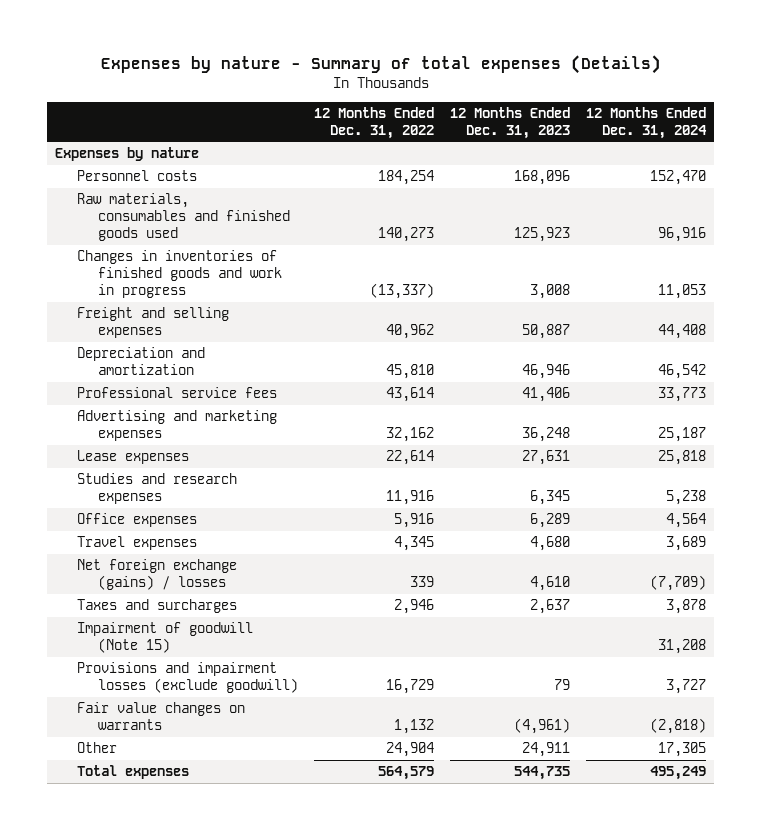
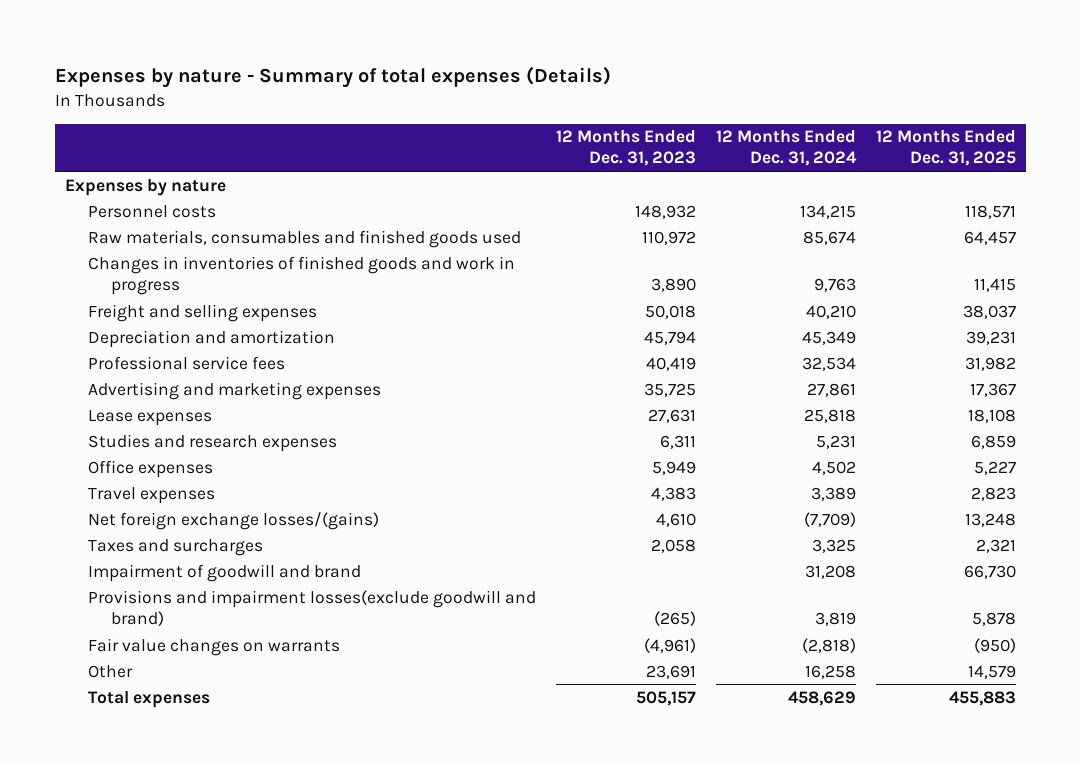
[314,106,435,139] 12 Months Ended Dec. 31, 2022 -> none
none -> [876,130,1017,167] 12 Months Ended Dec. 31, 2025
[514,170,571,186] 168,096 -> [635,204,697,219] 148,932
[650,170,707,186] 152,470 -> [800,204,857,219] 134,215
[514,226,571,242] 125,923 -> [642,230,697,245] 110,972
[658,226,707,242] 96,916 -> [803,230,857,245] 85,674
[530,283,571,299] 3,008 -> [651,277,697,292] 3,890
[658,283,707,299] 11,053 -> [814,277,857,292] 9,763
[522,324,571,340] 50,887 -> [645,304,697,319] 50,018
[658,324,707,340] 44,408 -> [806,304,857,319] 40,210
[522,364,571,380] 46,946 -> [644,330,697,345] 45,794
[658,364,707,380] 46,542 -> [802,330,857,345] 45,349
[522,387,571,403] 41,406 -> [646,356,697,371] 40,419
[658,387,707,403] 33,773 -> [802,356,857,371] 32,534
[522,427,571,443] 36,248 -> [644,382,697,397] 35,725
[658,427,707,443] 25,187 -> [807,382,857,397] 27,861
[530,490,571,506] 6,345 -> [660,434,697,449] 6,311
[666,490,707,506] 5,238 -> [816,434,857,449] 5,231
[530,513,571,529] 6,289 -> [652,460,697,475] 5,949
[666,513,707,529] 4,564 -> [812,460,857,475] 4,502
[530,536,571,552] 4,680 -> [651,486,697,501] 4,383
[666,536,707,552] 3,689 -> [811,486,857,501] 3,389
[76,559,237,591] Net foreign exchange (gains) / losses -> [88,511,380,530] Net foreign exchange losses/(gains)
[530,599,571,615] 2,637 -> [651,538,697,553] 2,058
[666,599,707,615] 3,878 -> [812,538,857,553] 3,325
[76,622,253,654] Impairment of goodwill (Note 15) -> [88,563,362,582] Impairment of goodwill and brand
[76,662,299,694] Provisions and impairment losses (exclude goodwill) -> [88,589,537,626] Provisions and impairment losses(exclude goodwill and brand)
[554,679,571,691] 79 -> [654,610,697,626] (265)
[666,679,707,695] 3,727 -> [815,611,857,626] 3,819
[522,742,571,758] 24,911 -> [646,664,697,679] 23,691
[658,742,707,758] 17,305 -> [805,664,857,679] 16,258
[514,766,571,781] 544,735 -> [636,690,697,706] 505,157
[650,766,707,781] 495,249 -> [788,690,857,706] 458,629

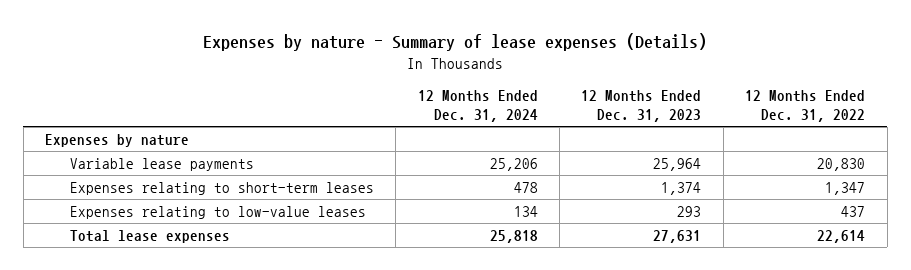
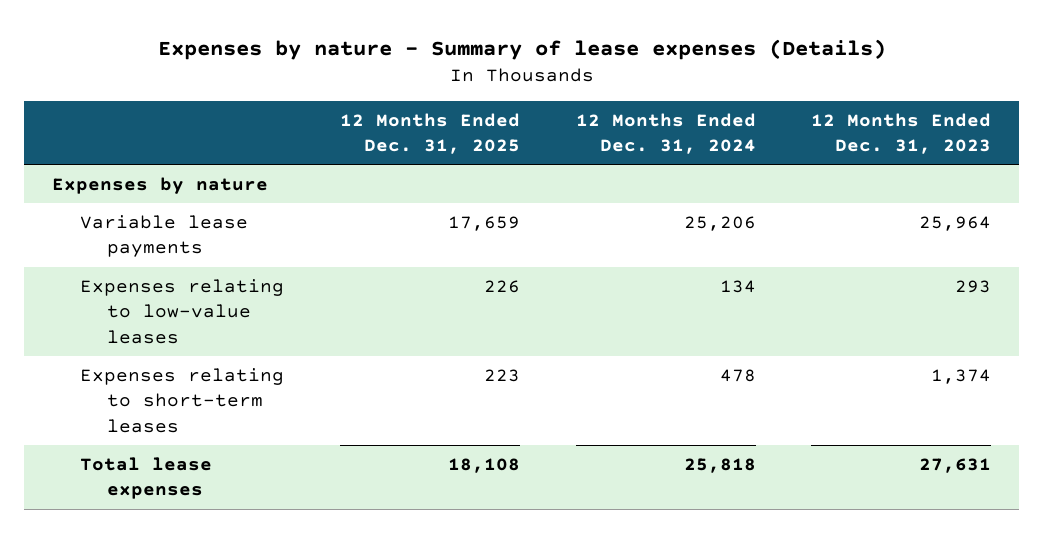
[745,89,866,123] 12 Months Ended Dec. 31, 2022 -> none
none -> [339,112,520,154] 12 Months Ended Dec. 31, 2025
[69,181,374,195] Expenses relating to short-term leases -> [79,367,284,433] Expenses relating to short-term leases

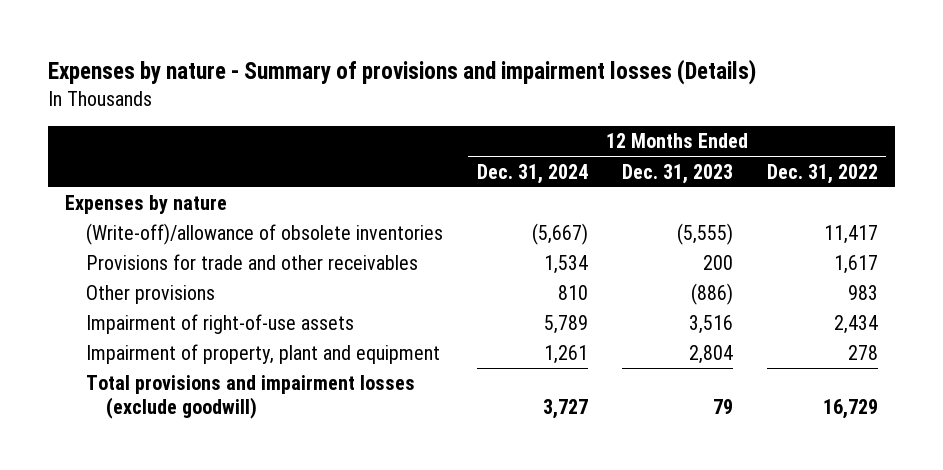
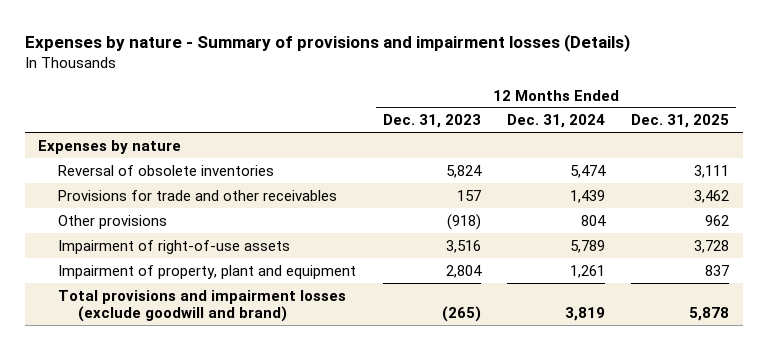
[766,163,878,184] Dec. 31, 2022 -> none
none -> [631,114,730,129] Dec. 31, 2025
[85,223,443,246] (Write-off)/allowance of obsolete inventories -> [58,164,275,176] Reversal of obsolete inventories
[531,223,588,246] (5,667) -> [569,164,606,178] 5,474
[676,223,733,246] (5,555) -> [445,164,482,178] 5,824
[543,255,588,275] 1,534 -> [569,189,605,203] 1,439
[702,255,733,271] 200 -> [456,189,481,201] 157
[557,285,588,301] 810 -> [580,214,606,226] 804
[690,283,733,306] (886) -> [446,213,481,230] (918)
[85,375,415,419] Total provisions and impairment losses (exclude goodwill) -> [58,289,347,322] Total provisions and impairment losses (exclude goodwill and brand)
[542,398,588,419] 3,727 -> [564,306,605,321] 3,819
[712,398,733,414] 79 -> [441,305,481,322] (265)

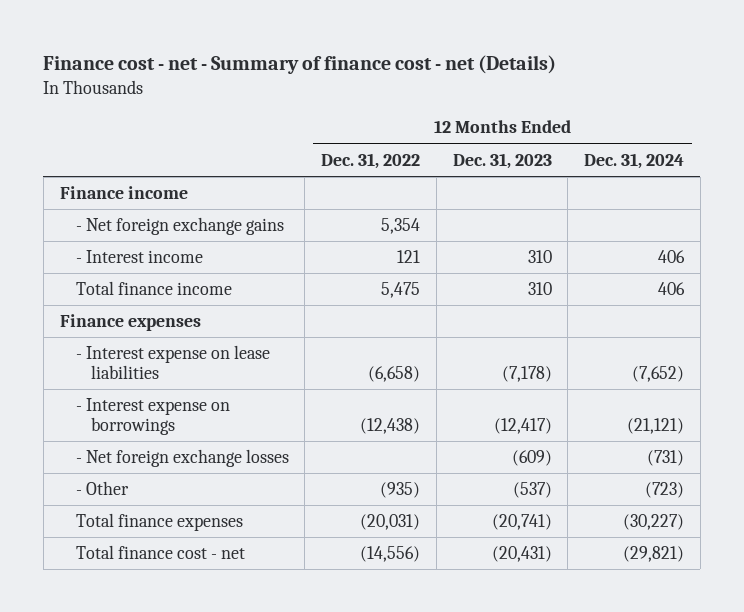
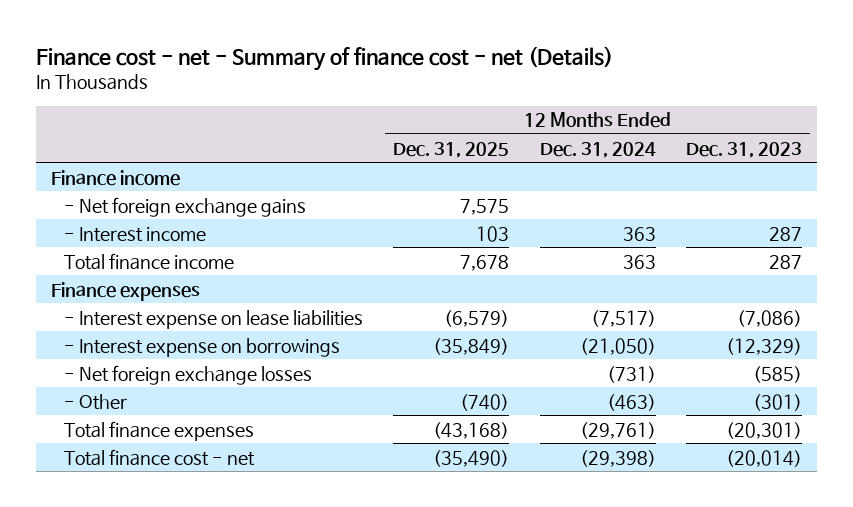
[321,152,421,169] Dec. 31, 2022 -> none
none -> [393,141,510,158] Dec. 31, 2025
[527,250,552,264] 310 -> [769,226,803,241] 287
[658,250,686,264] 406 -> [622,226,656,241] 363
[527,282,552,296] 310 -> [769,254,803,269] 287
[658,282,686,296] 406 -> [622,254,656,269] 363
[501,366,552,383] (7,178) -> [737,309,803,327] (7,086)
[632,366,685,383] (7,652) -> [590,309,656,327] (7,517)
[493,418,552,435] (12,417) -> [726,337,803,355] (12,329)
[627,418,685,435] (21,121) -> [579,337,656,355] (21,050)
[511,450,552,467] (609) -> [753,365,803,383] (585)
[512,482,552,499] (537) -> [753,393,803,411] (301)
[645,482,685,499] (723) -> [606,393,656,411] (463)
[491,514,552,531] (20,741) -> [726,421,803,439] (20,301)
[623,514,685,531] (30,227) -> [579,421,656,439] (29,761)
[491,546,552,563] (20,431) -> [726,449,803,467] (20,014)
[623,546,685,563] (29,821) -> [579,449,656,467] (29,398)

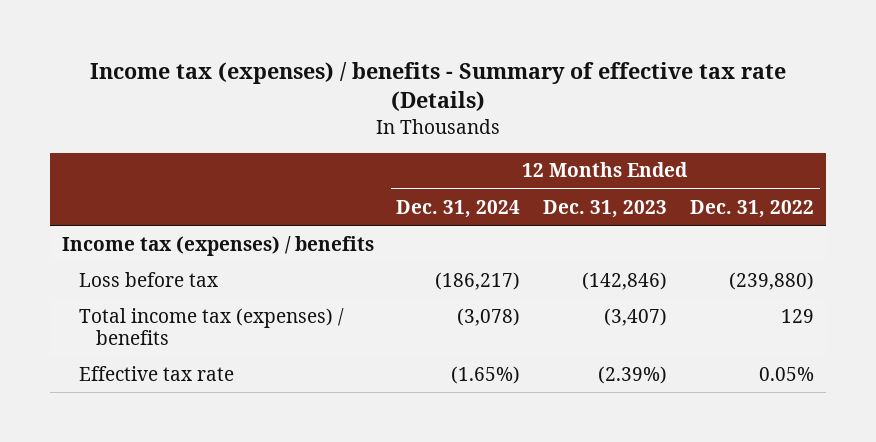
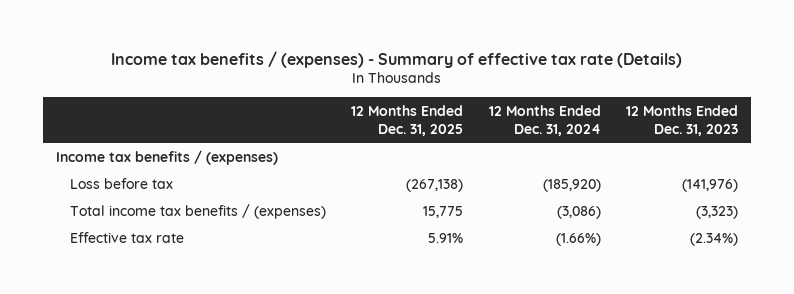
[89,62,786,112] Income tax (expenses) / benefits - Summary of effective tax rate (Details) -> [110,50,682,68] Income tax benefits / (expenses) - Summary of effective tax rate (Details)
[690,199,815,218] Dec. 31, 2022 -> none
none -> [351,104,464,136] 12 Months Ended Dec. 31, 2025
[61,235,374,256] Income tax (expenses) / benefits -> [55,149,278,165] Income tax benefits / (expenses)
[435,271,521,290] (186,217) -> [542,178,601,192] (185,920)
[582,271,668,290] (142,846) -> [681,178,738,192] (141,976)
[78,307,344,345] Total income tax (expenses) / benefits -> [70,203,327,219] Total income tax benefits / (expenses)
[457,307,521,326] (3,078) -> [556,205,601,219] (3,086)
[604,307,668,326] (3,407) -> [695,205,738,219] (3,323)
[451,365,521,384] (1.65%) -> [555,232,601,246] (1.66%)
[598,365,668,384] (2.39%) -> [689,232,738,246] (2.34%)

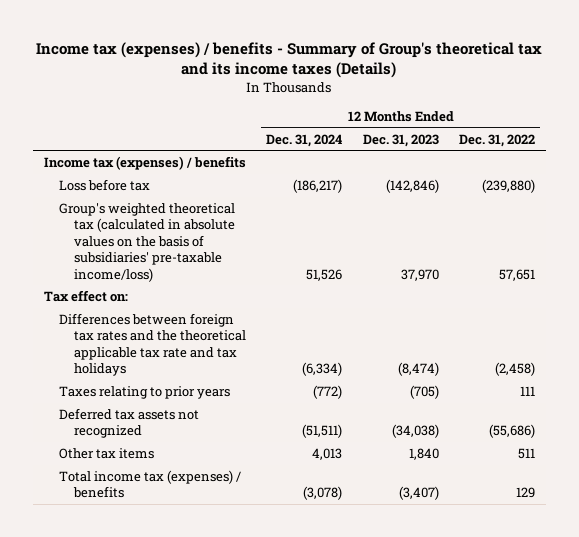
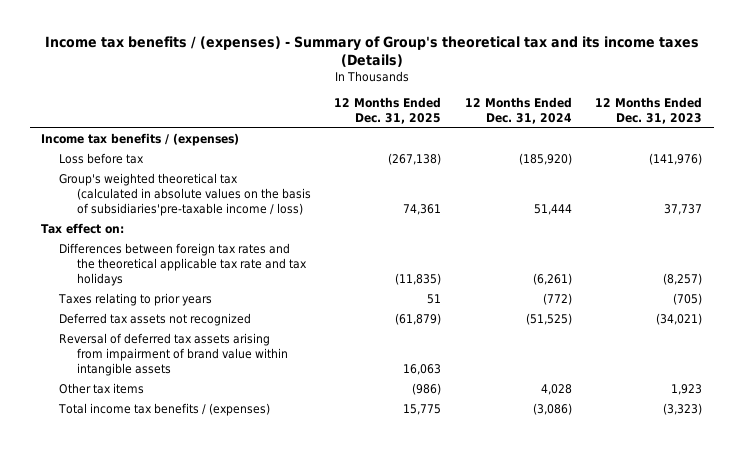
[36,41,543,79] Income tax (expenses) / benefits - Summary of Group's theoretical tax and its income taxes (Details) -> [44,36,699,68] Income tax benefits / (expenses) - Summary of Group's theoretical tax and its income taxes (Details)
[459,133,536,147] Dec. 31, 2022 -> none
none -> [334,96,442,124] 12 Months Ended Dec. 31, 2025
[43,156,246,171] Income tax (expenses) / benefits -> [41,133,240,147] Income tax benefits / (expenses)
[293,179,343,194] (186,217) -> [518,153,572,166] (185,920)
[385,179,439,194] (142,846) -> [648,153,702,166] (141,976)
[58,203,235,282] Group's weighted theoretical tax (calculated in absolute values on the basis of subsidiaries' pre-taxable income/loss) -> [59,173,312,217] Group's weighted theoretical tax (calculated in absolute values on the basis of subsidiaries'pre-taxable income / loss)
[306,268,343,281] 51,526 -> [533,204,572,216] 51,444
[400,268,439,281] 37,970 -> [663,204,702,216] 37,737
[302,362,343,377] (6,334) -> [532,273,572,286] (6,261)
[397,362,439,377] (8,474) -> [662,273,702,286] (8,257)
[302,424,343,439] (51,511) -> [525,313,572,326] (51,525)
[391,424,439,439] (34,038) -> [655,313,702,326] (34,021)
none -> [59,333,289,377] Reversal of deferred tax assets arising from impairment of brand value within intangible assets
[312,448,343,461] 4,013 -> [540,384,572,396] 4,028
[408,448,439,461] 1,840 -> [670,384,702,396] 1,923
[58,470,241,499] Total income tax (expenses) / benefits -> [58,403,271,417] Total income tax benefits / (expenses)
[303,486,343,501] (3,078) -> [532,403,572,416] (3,086)
[398,486,439,501] (3,407) -> [662,403,702,416] (3,323)

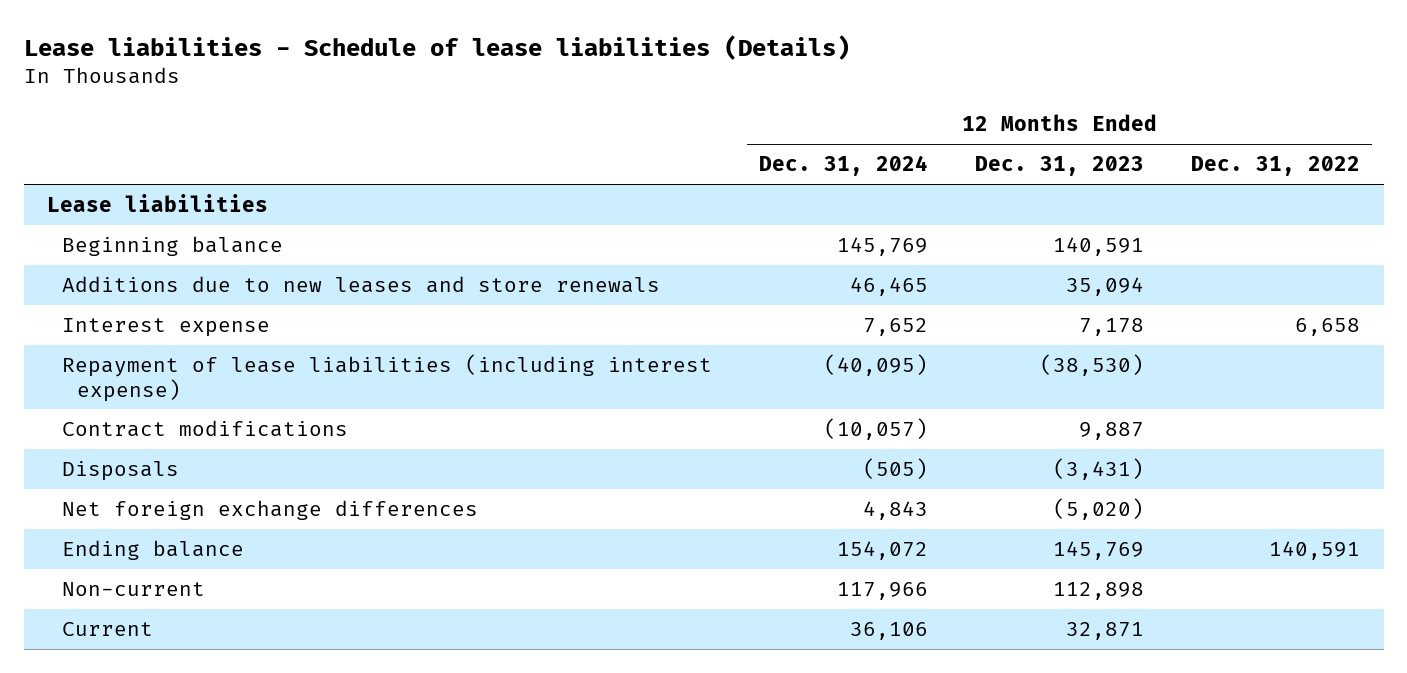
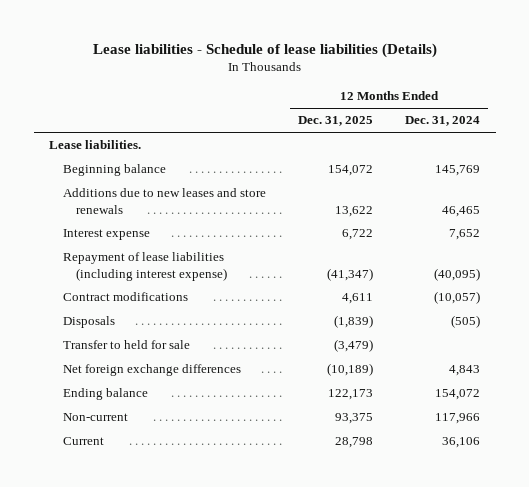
[975,156,1145,177] Dec. 31, 2023 -> none
[1191,156,1361,177] Dec. 31, 2022 -> none
none -> [297,116,373,127] Dec. 31, 2025
[47,194,269,213] Lease liabilities -> [49,140,142,150] Lease liabilities.
none -> [62,340,190,350] Transfer to held for sale

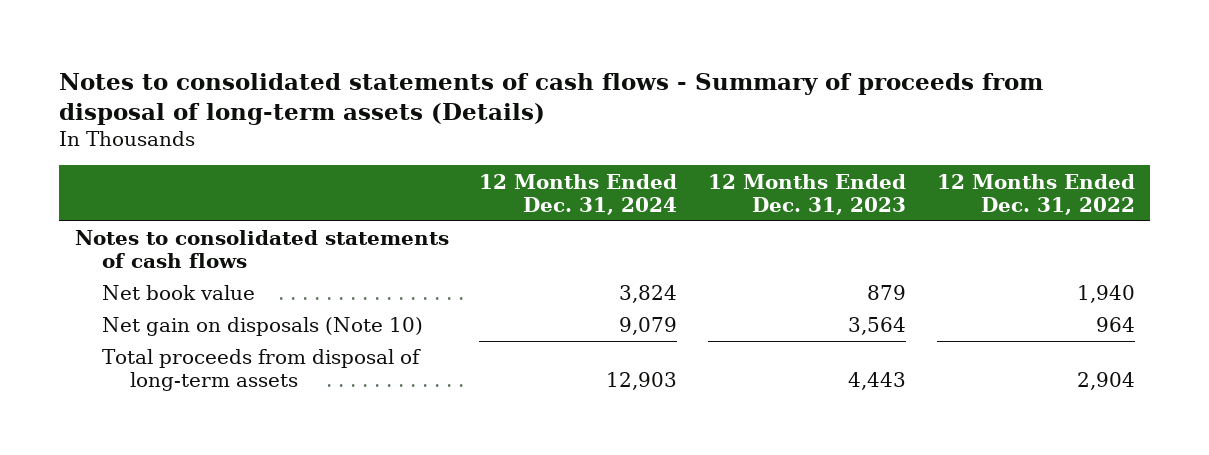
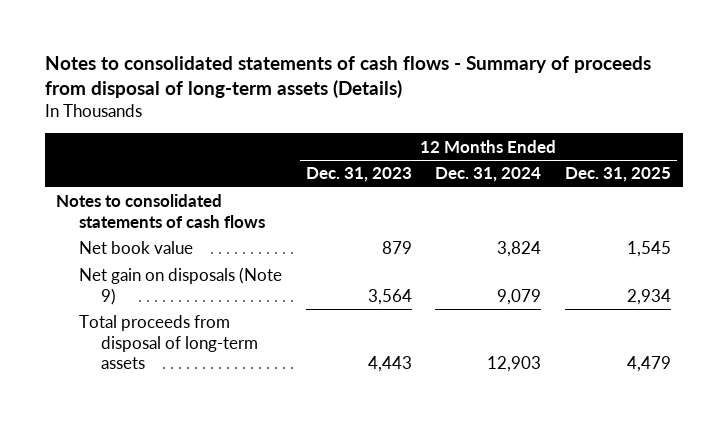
[936,173,1135,215] 12 Months Ended Dec. 31, 2022 -> none
none -> [564,167,671,183] Dec. 31, 2025
[102,317,424,337] Net gain on disposals (Note 10) -> [78,267,282,305] Net gain on disposals (Note 9)

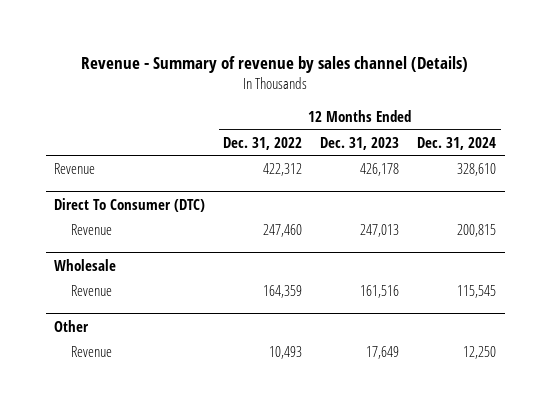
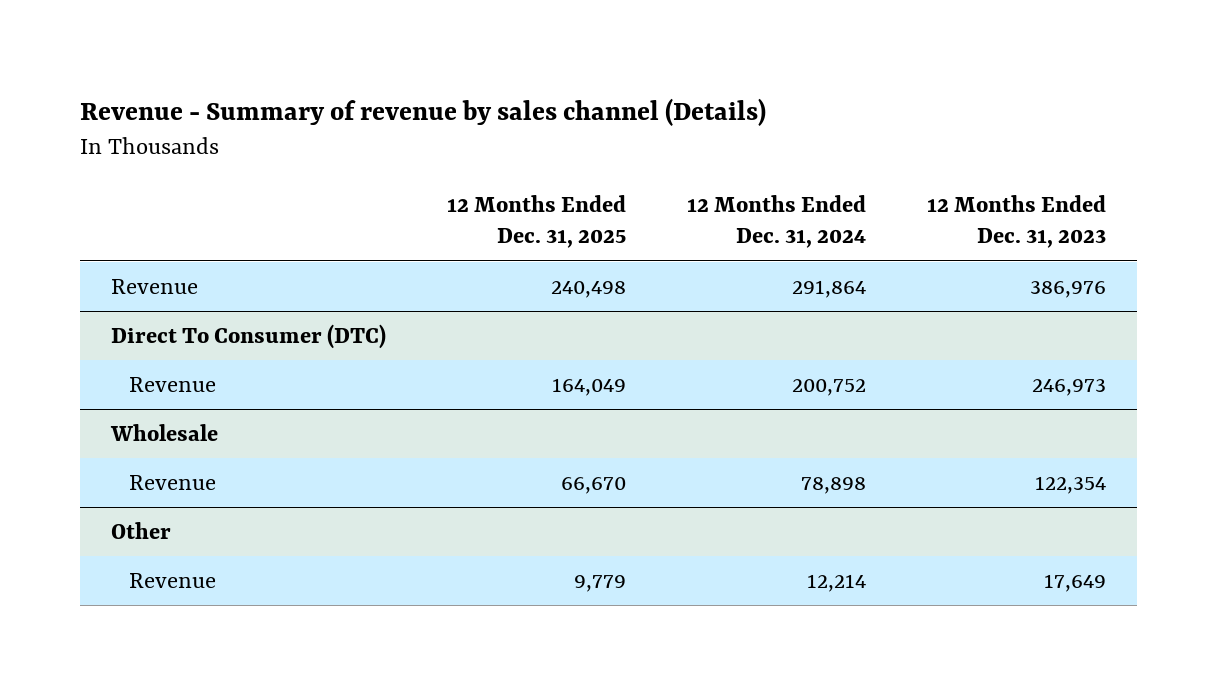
[223,136,303,150] Dec. 31, 2022 -> none
none -> [446,194,626,249] 12 Months Ended Dec. 31, 2025
[360,163,400,177] 426,178 -> [1030,280,1107,298] 386,976
[457,163,497,177] 328,610 -> [792,279,867,298] 291,864
[360,224,400,238] 247,013 -> [1032,378,1107,396] 246,973
[457,224,497,238] 200,815 -> [792,378,867,396] 200,752
[360,285,400,299] 161,516 -> [1035,475,1107,494] 122,354
[457,285,497,299] 115,545 -> [801,476,867,494] 78,898
[463,346,497,360] 12,250 -> [807,573,867,592] 12,214

